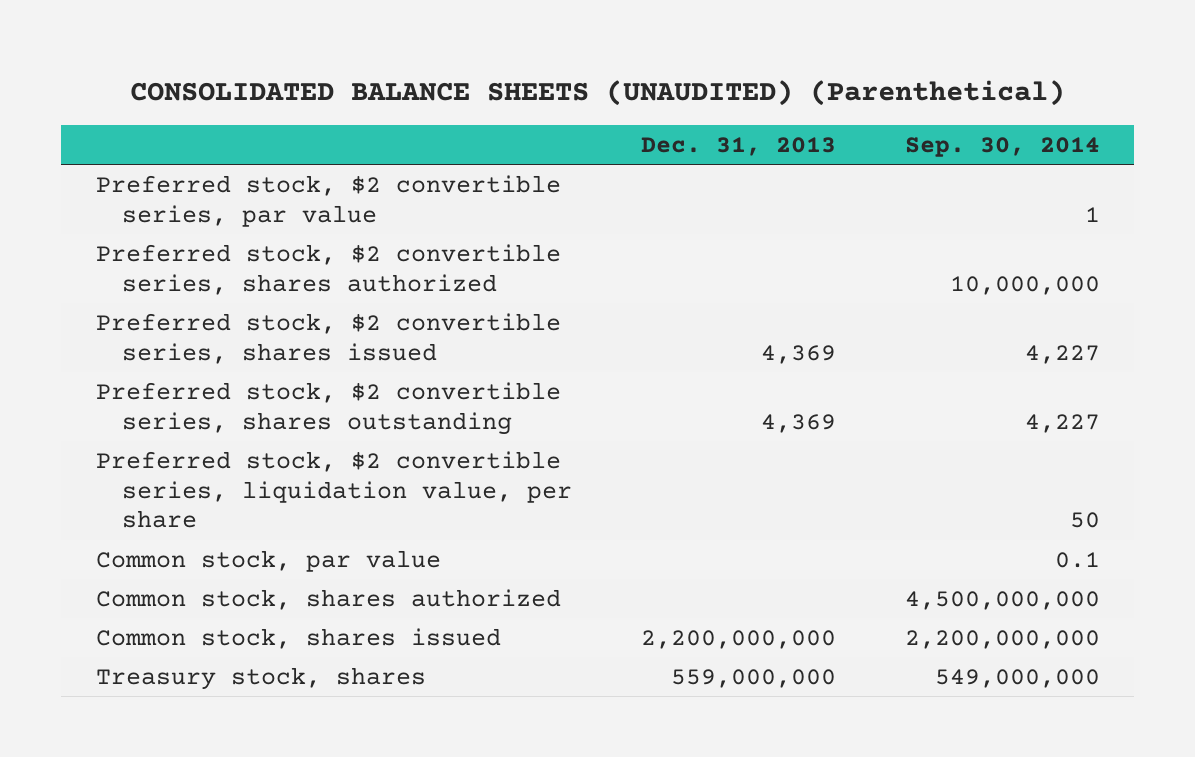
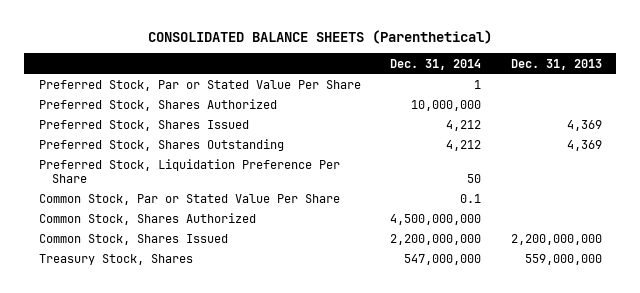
[129,80,1065,107] CONSOLIDATED BALANCE SHEETS (UNAUDITED) (Parenthetical) -> [148,29,493,44] CONSOLIDATED BALANCE SHEETS (Parenthetical)
[904,136,1100,157] Sep. 30, 2014 -> none
none -> [390,58,482,70] Dec. 31, 2014
[95,174,561,227] Preferred stock, $2 convertible series, par value -> [38,80,361,92] Preferred Stock, Par or Stated Value Per Share
[95,243,561,295] Preferred stock, $2 convertible series, shares authorized -> [38,99,277,112] Preferred Stock, Shares Authorized
[95,312,561,364] Preferred stock, $2 convertible series, shares issued -> [38,120,249,132] Preferred Stock, Shares Issued
[95,381,561,435] Preferred stock, $2 convertible series, shares outstanding -> [38,139,284,152] Preferred Stock, Shares Outstanding
[95,450,573,529] Preferred stock, $2 convertible series, liquidation value, per share -> [38,159,340,184] Preferred Stock, Liquidation Preference Per Share
[95,549,441,572] Common stock, par value -> [38,194,340,206] Common Stock, Par or Stated Value Per Share
[95,588,561,610] Common stock, shares authorized -> [38,213,256,226] Common Stock, Shares Authorized
[95,627,501,649] Common stock, shares issued -> [38,234,228,246] Common Stock, Shares Issued
[95,666,426,690] Treasury stock, shares -> [38,254,193,266] Treasury Stock, Shares

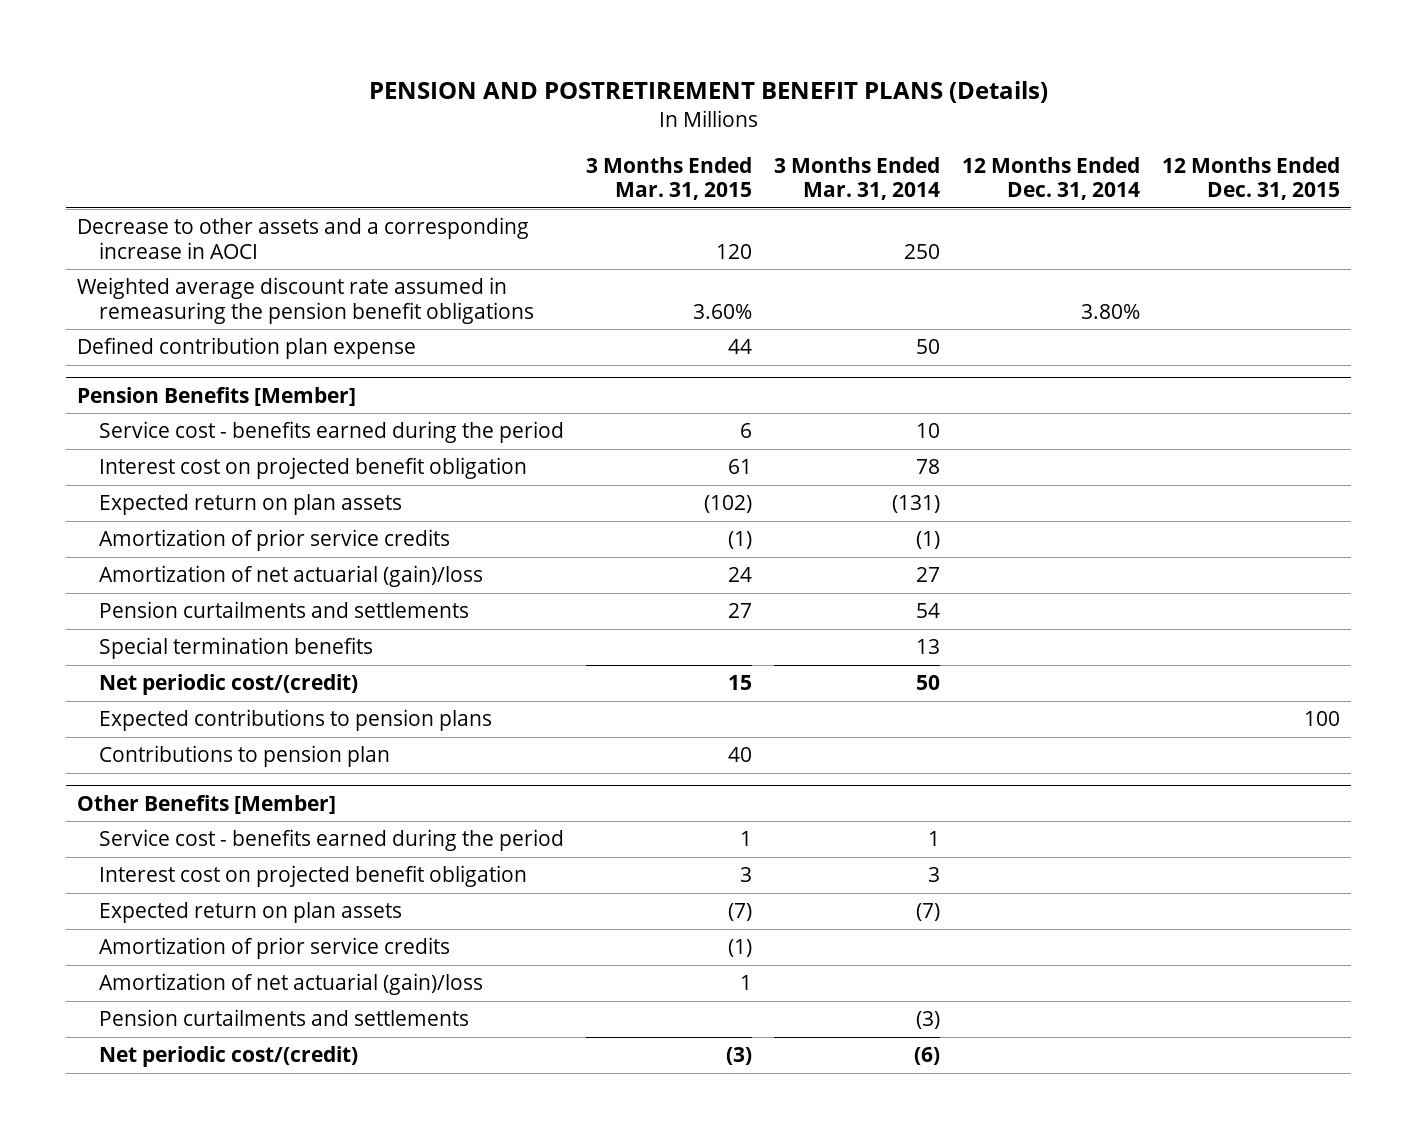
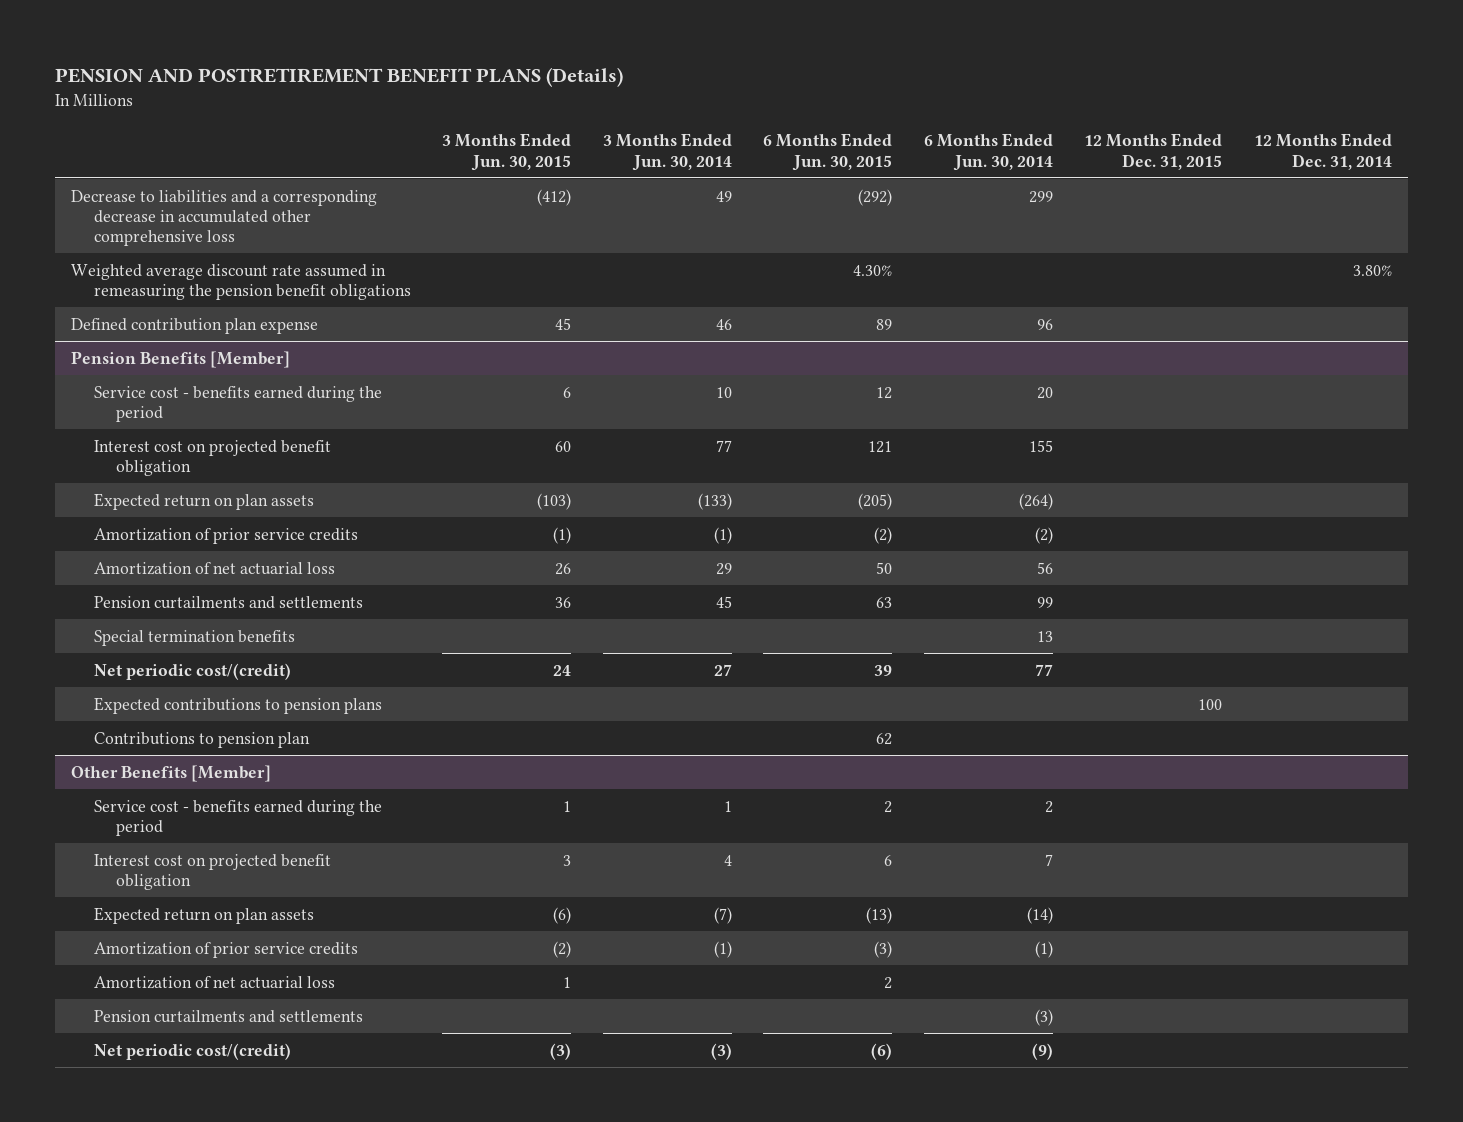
[586,157,753,201] 3 Months Ended Mar. 31, 2015 -> none
[774,157,941,201] 3 Months Ended Mar. 31, 2014 -> none
none -> [442,133,572,171] 3 Months Ended Jun. 30, 2015
none -> [602,133,732,171] 3 Months Ended Jun. 30, 2014
none -> [763,133,893,171] 6 Months Ended Jun. 30, 2015
none -> [923,133,1053,171] 6 Months Ended Jun. 30, 2014
[77,217,530,259] Decrease to other assets and a corresponding increase in AOCI -> [70,189,377,247] Decrease to liabilities and a corresponding decrease in accumulated other comprehensive loss
[99,565,484,588] Amortization of net actuarial (gain)/loss -> [93,561,335,575] Amortization of net actuarial loss
[99,973,484,996] Amortization of net actuarial (gain)/loss -> [93,975,335,989] Amortization of net actuarial loss

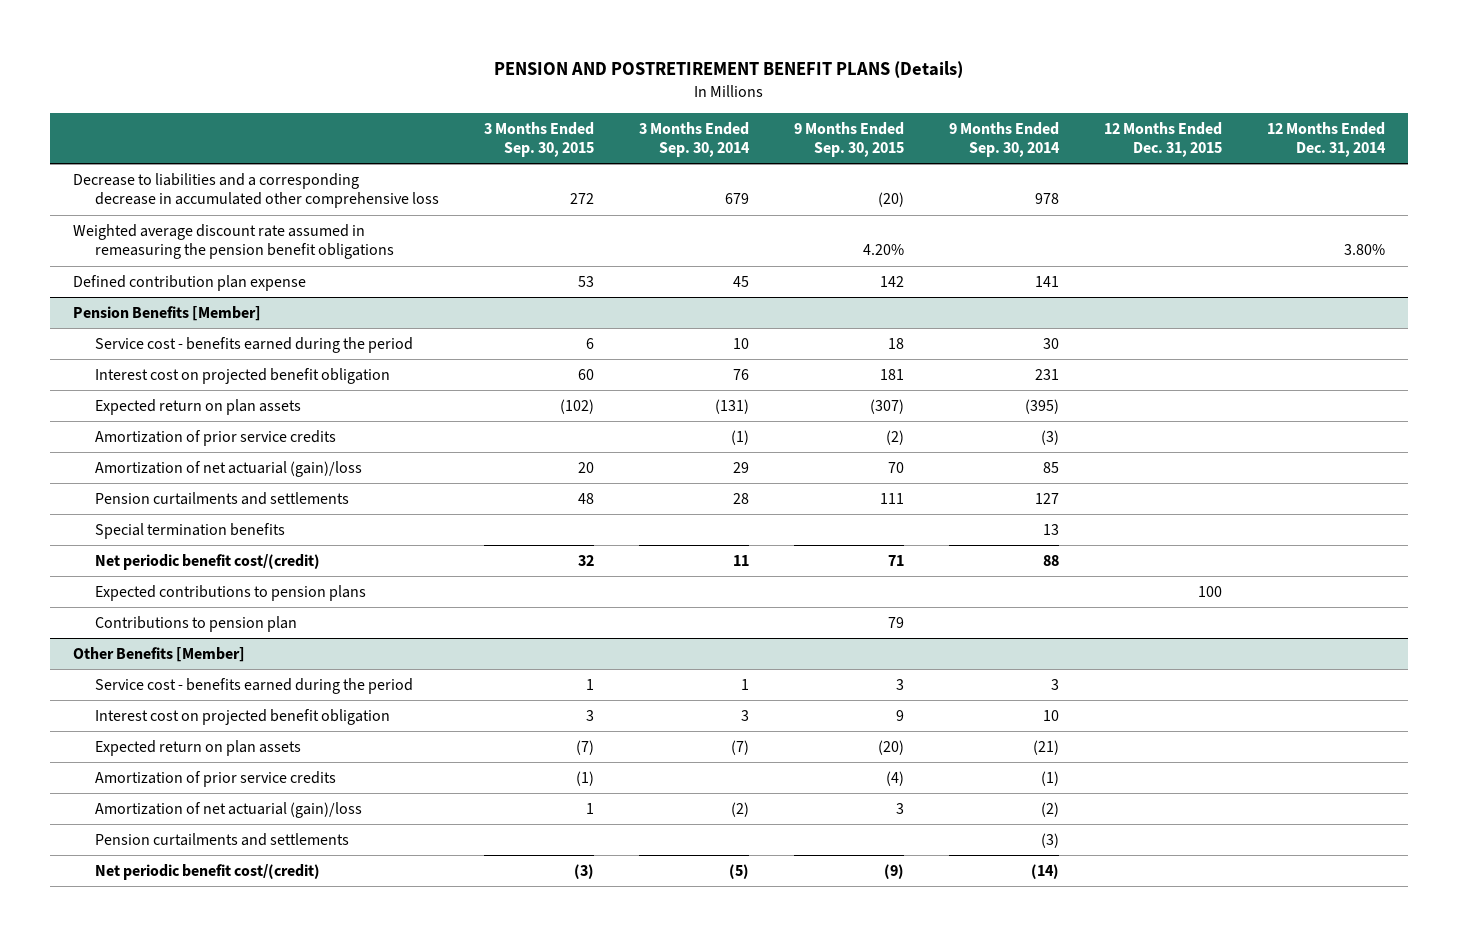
[442,133,572,171] 3 Months Ended Jun. 30, 2015 -> none
[602,133,732,171] 3 Months Ended Jun. 30, 2014 -> none
[763,133,893,171] 6 Months Ended Jun. 30, 2015 -> none
[923,133,1053,171] 6 Months Ended Jun. 30, 2014 -> none
none -> [484,121,595,157] 3 Months Ended Sep. 30, 2015
none -> [639,121,751,157] 3 Months Ended Sep. 30, 2014
none -> [794,121,905,157] 9 Months Ended Sep. 30, 2015
none -> [949,121,1061,157] 9 Months Ended Sep. 30, 2014
[93,561,335,575] Amortization of net actuarial loss -> [95,460,363,477] Amortization of net actuarial (gain)/loss
[93,662,291,680] Net periodic cost/(credit) -> [95,553,321,570] Net periodic benefit cost/(credit)
[93,975,335,989] Amortization of net actuarial loss -> [95,801,363,818] Amortization of net actuarial (gain)/loss
[93,1042,291,1060] Net periodic cost/(credit) -> [95,863,321,880] Net periodic benefit cost/(credit)

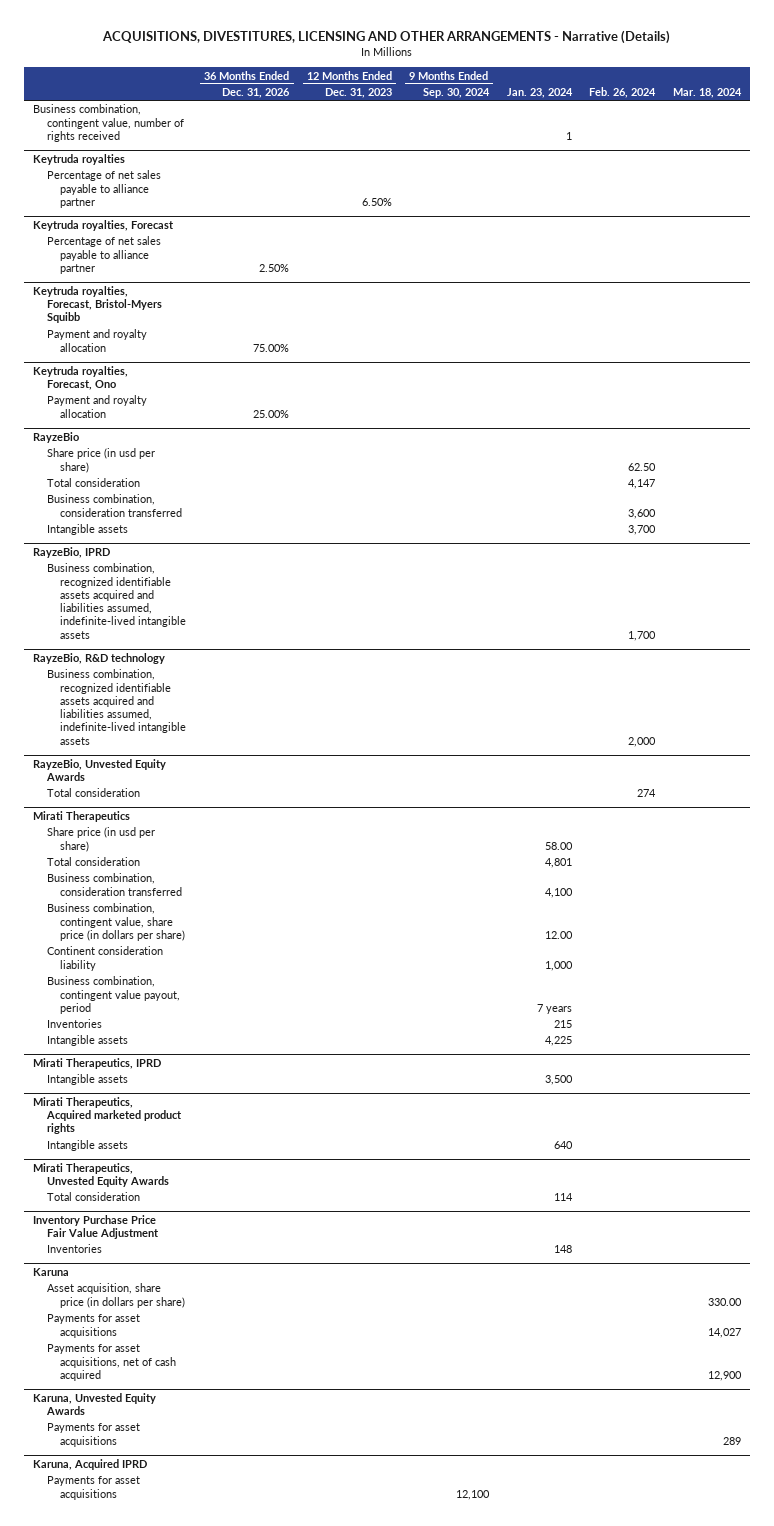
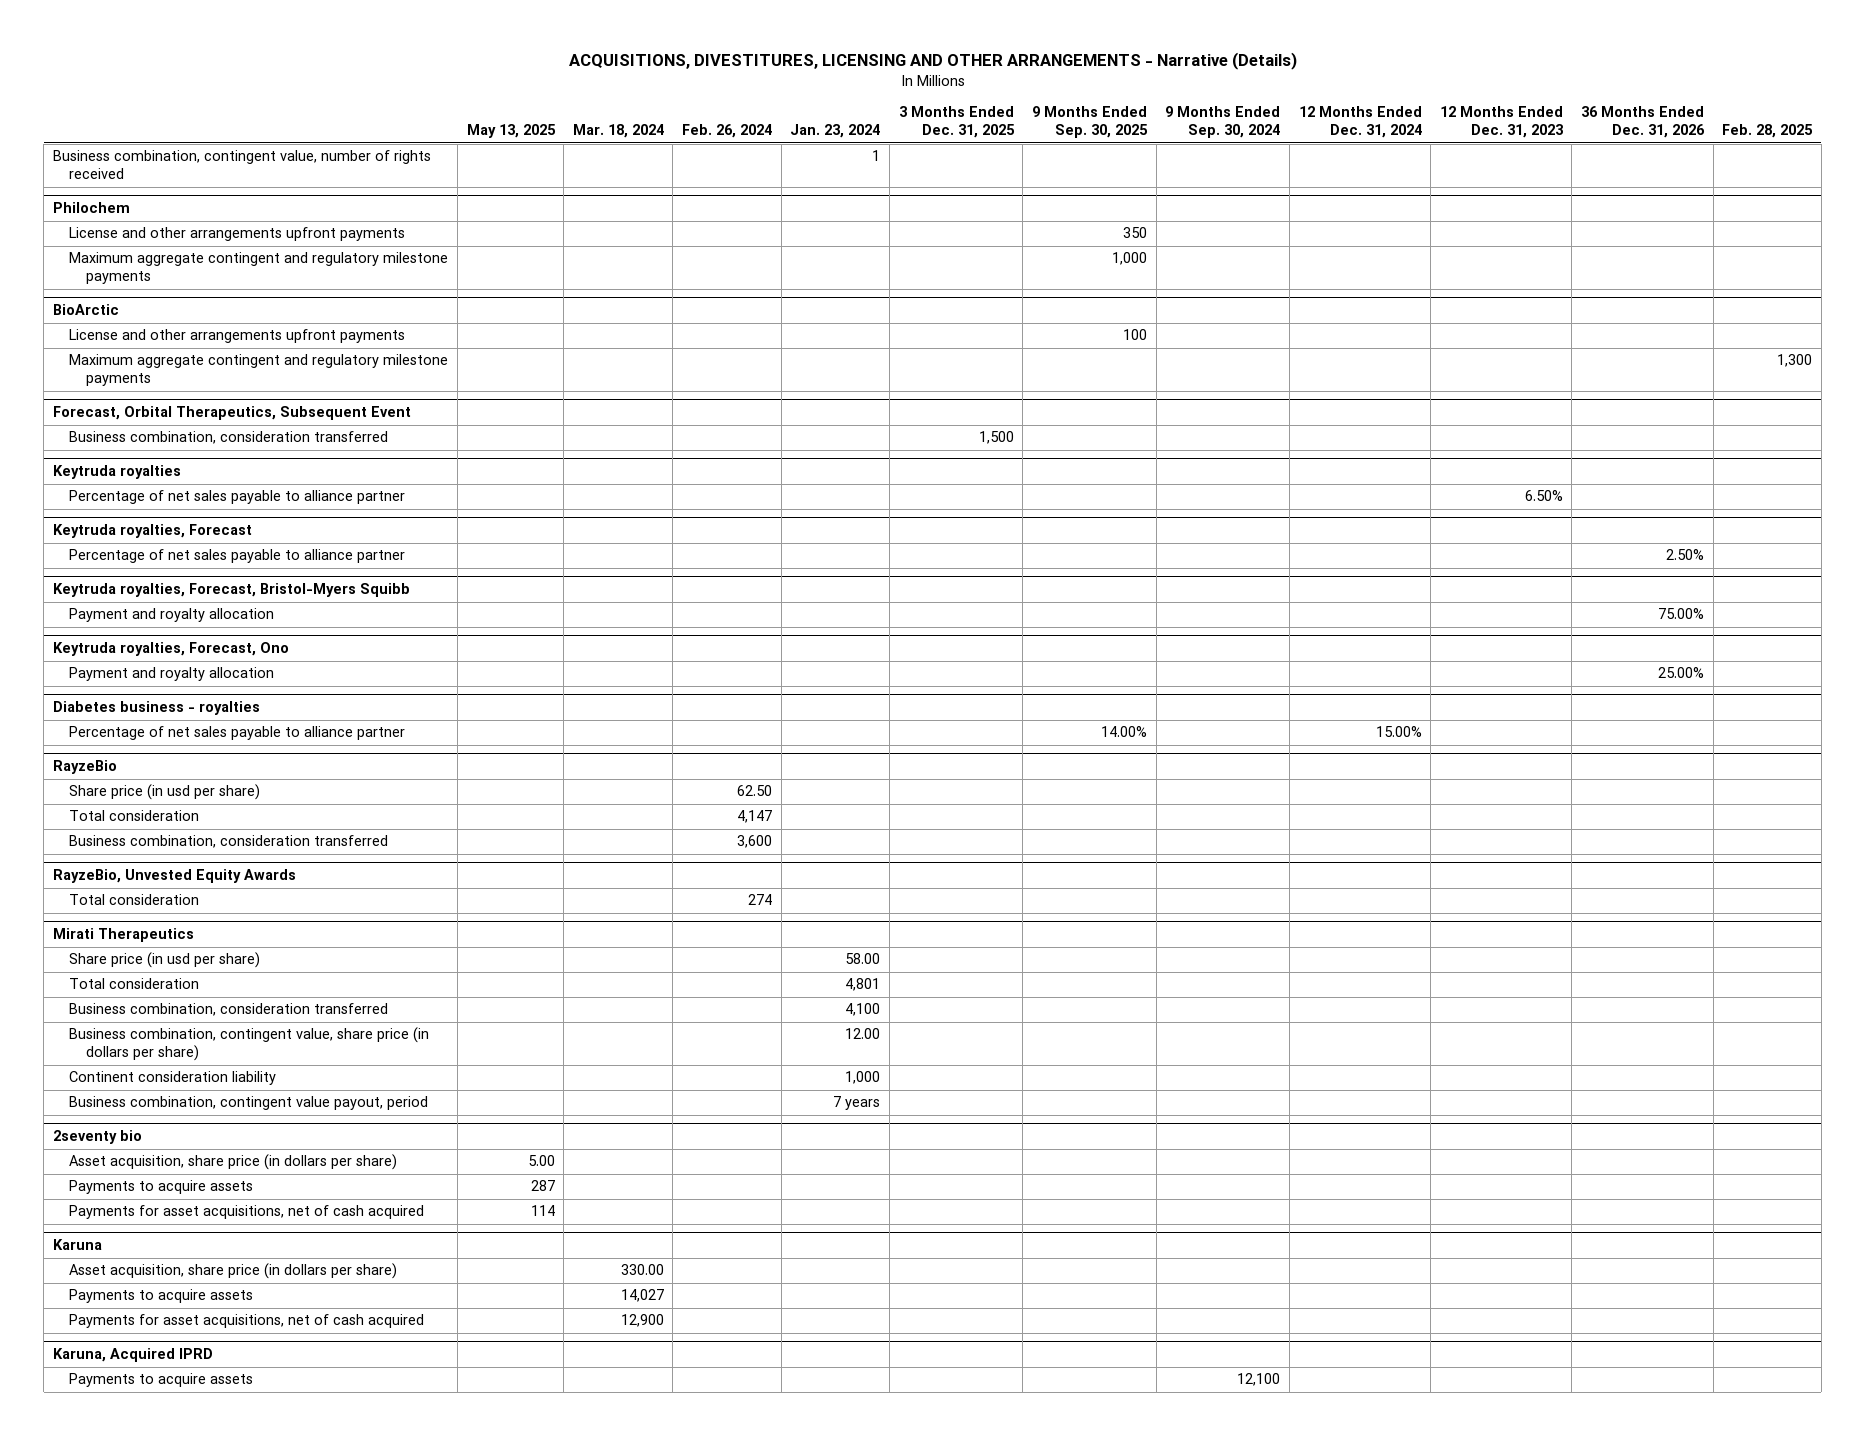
none -> [466,124,556,139] May 13, 2025
none -> [898,106,1015,139] 3 Months Ended Dec. 31, 2025
none -> [1031,106,1148,139] 9 Months Ended Sep. 30, 2025
none -> [1298,106,1422,139] 12 Months Ended Dec. 31, 2024
none -> [1722,124,1814,139] Feb. 28, 2025
none -> [52,202,130,214] Philochem
none -> [69,227,406,242] License and other arrangements upfront payments
none -> [69,252,449,285] Maximum aggregate contingent and regulatory milestone payments
none -> [52,304,119,316] BioArctic
none -> [69,329,406,344] License and other arrangements upfront payments
none -> [69,354,449,387] Maximum aggregate contingent and regulatory milestone payments
none -> [52,406,411,421] Forecast, Orbital Therapeutics, Subsequent Event
none -> [69,431,389,445] Business combination, consideration transferred
none -> [52,701,260,716] Diabetes business - royalties
none -> [69,726,406,741] Percentage of net sales payable to alliance partner
[46,524,128,536] Intangible assets -> none
[32,546,110,558] RayzeBio, IPRD -> none
[46,563,187,639] Business combination, recognized identifiable assets acquired and liabilities assumed, indefinite-lived intangible assets -> none
[32,652,165,664] RayzeBio, R&D technology -> none
[46,669,187,745] Business combination, recognized identifiable assets acquired and liabilities assumed, indefinite-lived intangible assets -> none
[46,1019,102,1029] Inventories -> none
[46,1035,128,1047] Intangible assets -> none
[32,1057,161,1069] Mirati Therapeutics, IPRD -> none
[46,1074,128,1086] Intangible assets -> none
[32,1096,182,1135] Mirati Therapeutics, Acquired marketed product rights -> none
[46,1140,128,1152] Intangible assets -> none
[32,1162,169,1188] Mirati Therapeutics, Unvested Equity Awards -> none
[46,1192,140,1202] Total consideration -> none
[32,1214,159,1240] Inventory Purchase Price Fair Value Adjustment -> none
[46,1244,102,1254] Inventories -> none
none -> [52,1130,142,1145] 2seventy bio
none -> [69,1154,398,1171] Asset acquisition, share price (in dollars per share)
none -> [69,1180,254,1195] Payments to acquire assets
none -> [69,1205,425,1220] Payments for asset acquisitions, net of cash acquired
[46,1314,140,1338] Payments for asset acquisitions -> [69,1289,254,1304] Payments to acquire assets
[32,1392,156,1416] Karuna, Unvested Equity Awards -> none
[46,1423,140,1447] Payments for asset acquisitions -> none
[46,1476,140,1500] Payments for asset acquisitions -> [69,1373,254,1388] Payments to acquire assets

